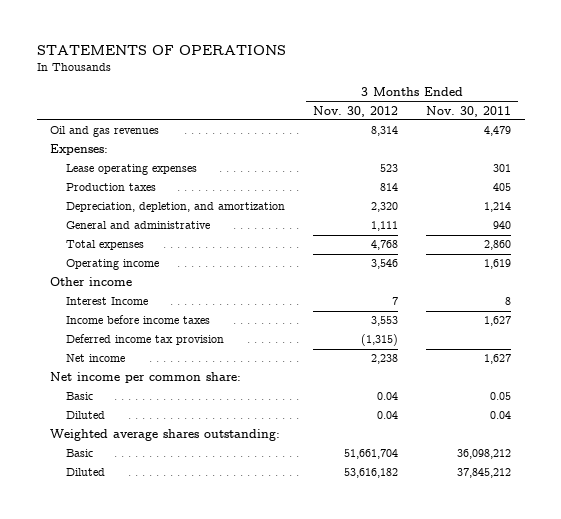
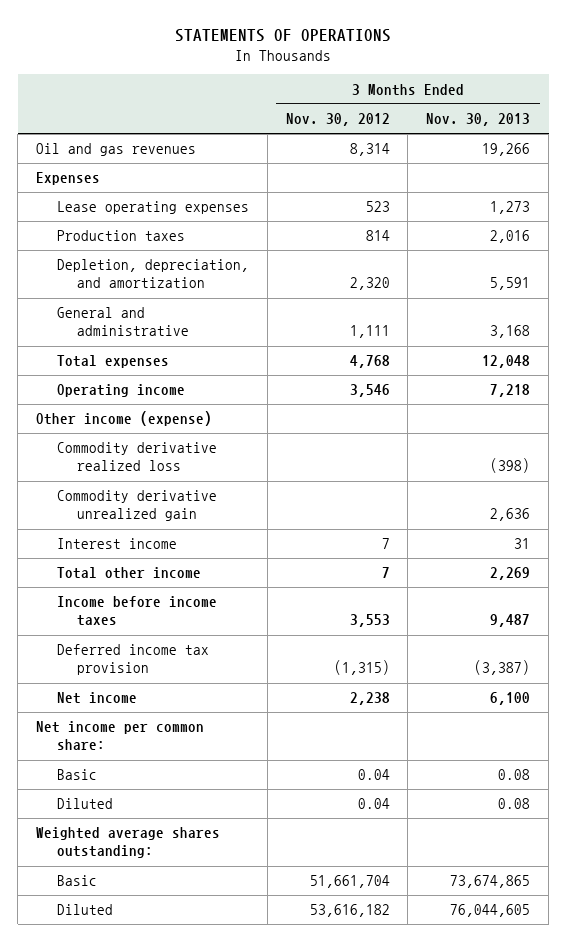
[425,105,511,117] Nov. 30, 2011 -> none
none -> [426,113,531,127] Nov. 30, 2013
[50,144,109,156] Expenses: -> [36,172,101,186] Expenses
[65,202,285,213] Depreciation, depletion, and amortization -> [56,259,249,289] Depletion, depreciation, and amortization
[50,277,133,287] Other income -> [36,411,213,427] Other income (expense)
none -> [56,442,217,472] Commodity derivative realized loss
none -> [56,490,217,522] Commodity derivative unrealized gain
[65,297,148,306] Interest Income -> [56,538,177,550] Interest income
none -> [56,567,201,580] Total other income

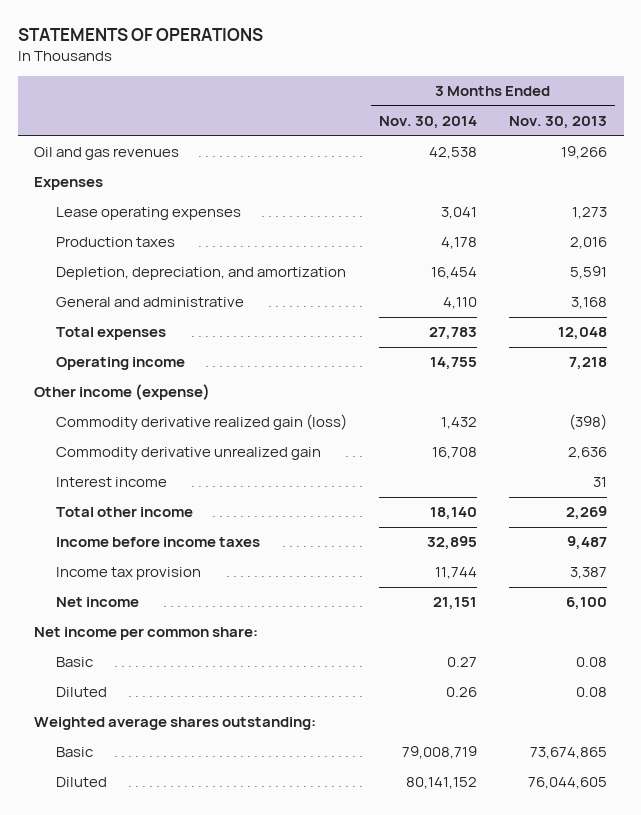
[285,113,390,127] Nov. 30, 2012 -> none
none -> [379,116,478,130] Nov. 30, 2014
[56,442,217,472] Commodity derivative realized loss -> [56,414,348,431] Commodity derivative realized gain (loss)
[56,644,209,676] Deferred income tax provision -> [56,567,202,581] Income tax provision
[474,660,531,676] (3,387) -> [570,567,608,580] 3,387

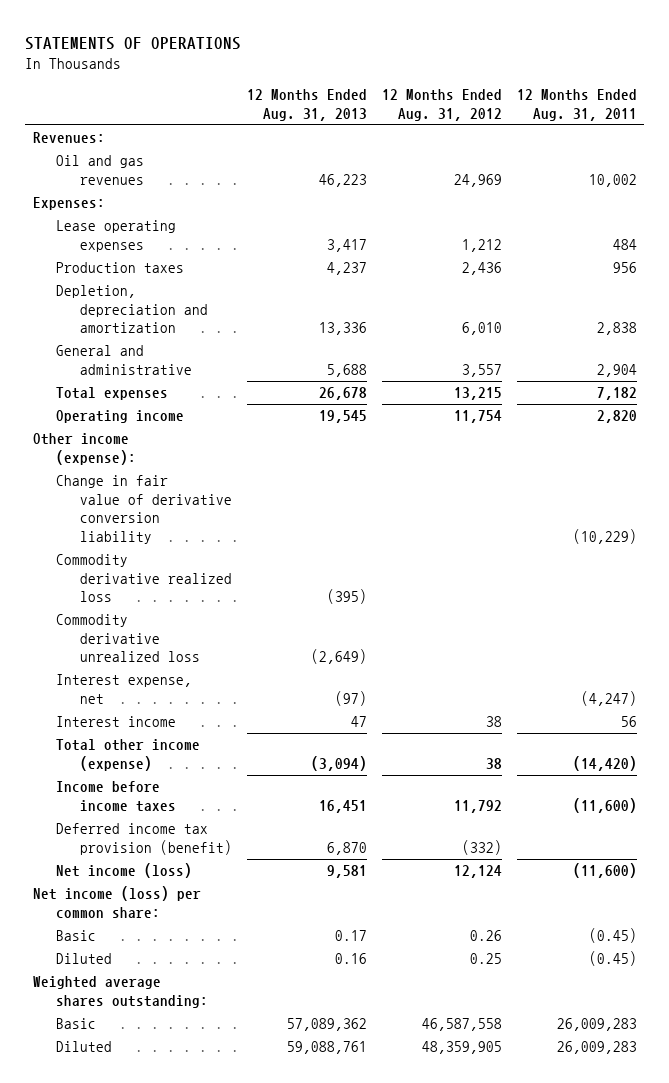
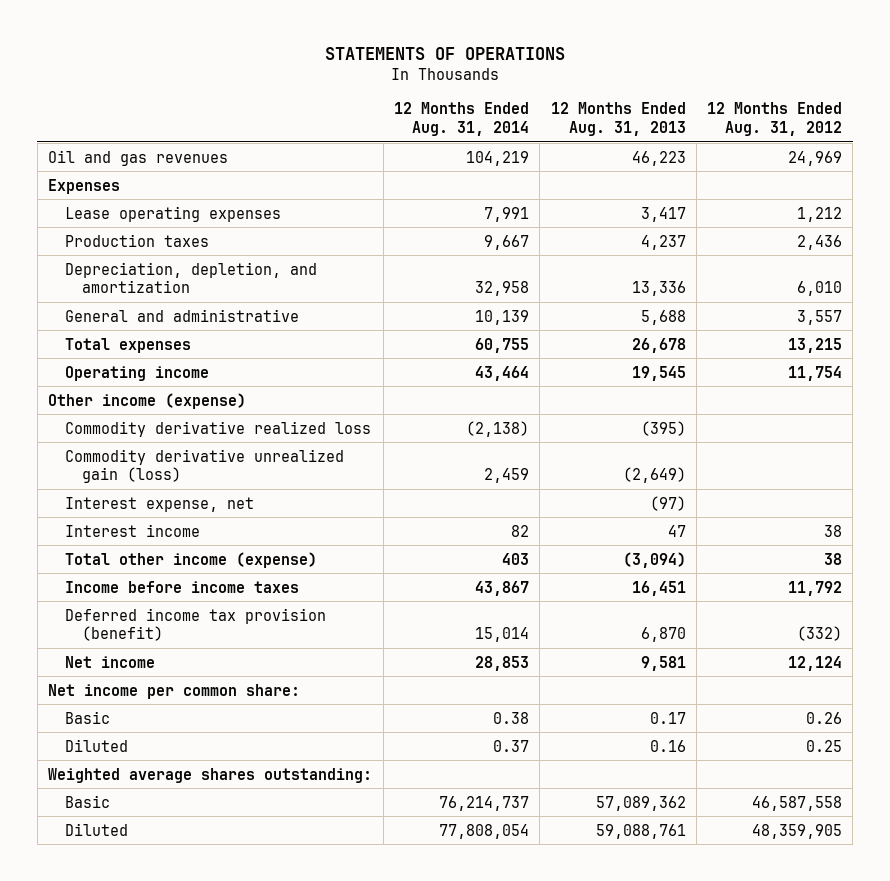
[516,89,637,121] 12 Months Ended Aug. 31, 2011 -> none
none -> [393,102,529,137] 12 Months Ended Aug. 31, 2014
[32,132,105,144] Revenues: -> none
[32,197,105,211] Expenses: -> [48,178,121,194] Expenses
[56,285,208,334] Depletion, depreciation and amortization -> [65,261,318,294] Depreciation, depletion, and amortization
[56,475,232,544] Change in fair value of derivative conversion liability -> none
[32,433,137,465] Other income (expense): -> [48,392,247,409] Other income (expense)
[56,614,200,663] Commodity derivative unrealized loss -> [65,448,345,484] Commodity derivative unrealized gain (loss)
[56,863,193,879] Net income (loss) -> [65,655,156,668] Net income
[32,886,201,918] Net income (loss) per common share: -> [48,683,301,699] Net income per common share:

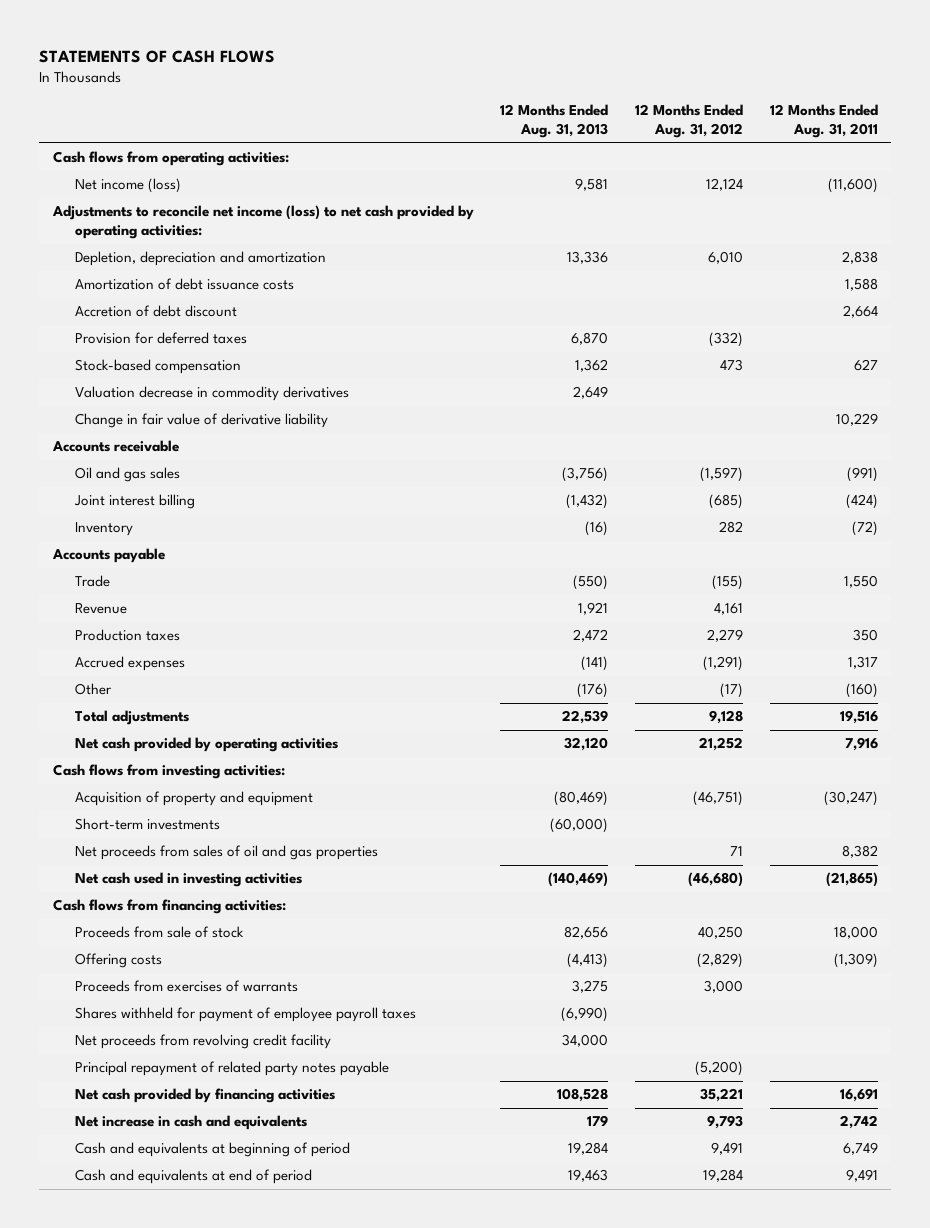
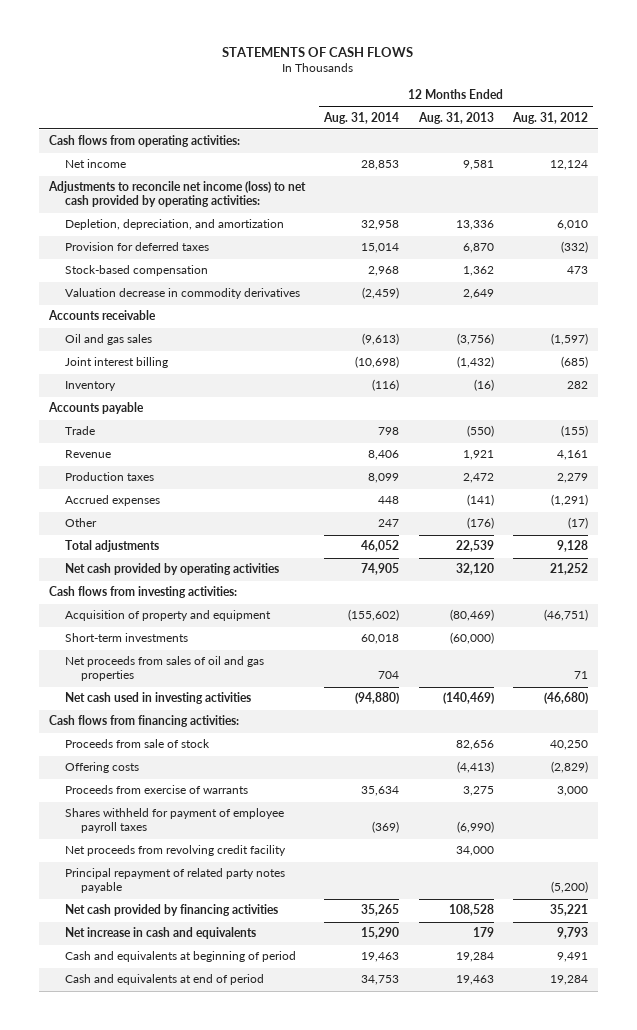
[769,104,878,139] 12 Months Ended Aug. 31, 2011 -> none
none -> [323,111,400,124] Aug. 31, 2014
[75,178,182,194] Net income (loss) -> [65,159,127,169] Net income
[75,278,295,291] Amortization of debt issuance costs -> none
[75,305,238,318] Accretion of debt discount -> none
[75,251,327,267] Depletion, depreciation and amortization -> [65,219,285,231] Depletion, depreciation, and amortization
[75,413,329,429] Change in fair value of derivative liability -> none
[75,980,299,993] Proceeds from exercises of warrants -> [65,785,249,795] Proceeds from exercise of warrants

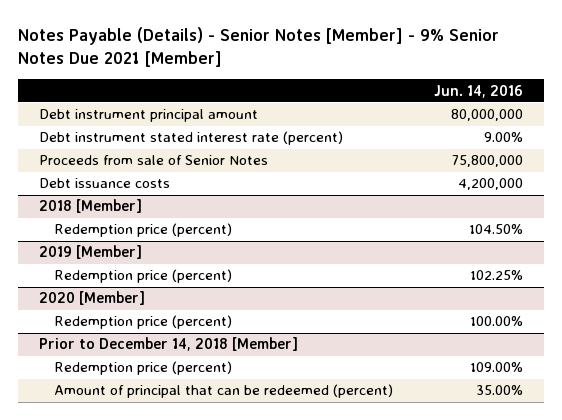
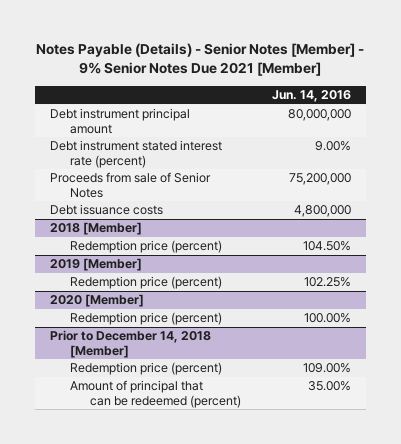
[452,155,524,168] 75,800,000 -> [288,173,351,186] 75,200,000
[458,178,524,191] 4,200,000 -> [293,205,351,218] 4,800,000

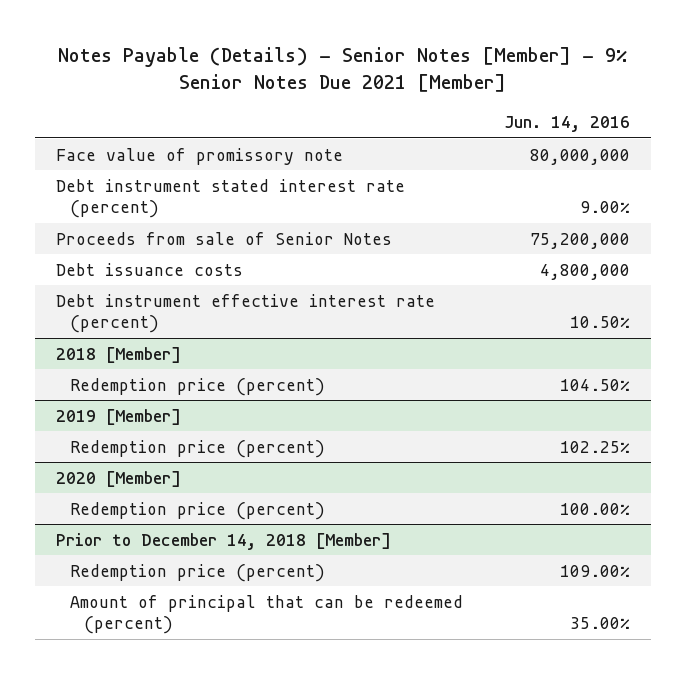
[50,108,191,134] Debt instrument principal amount -> [55,147,343,165] Face value of promissory note
none -> [55,293,435,334] Debt instrument effective interest rate (percent)

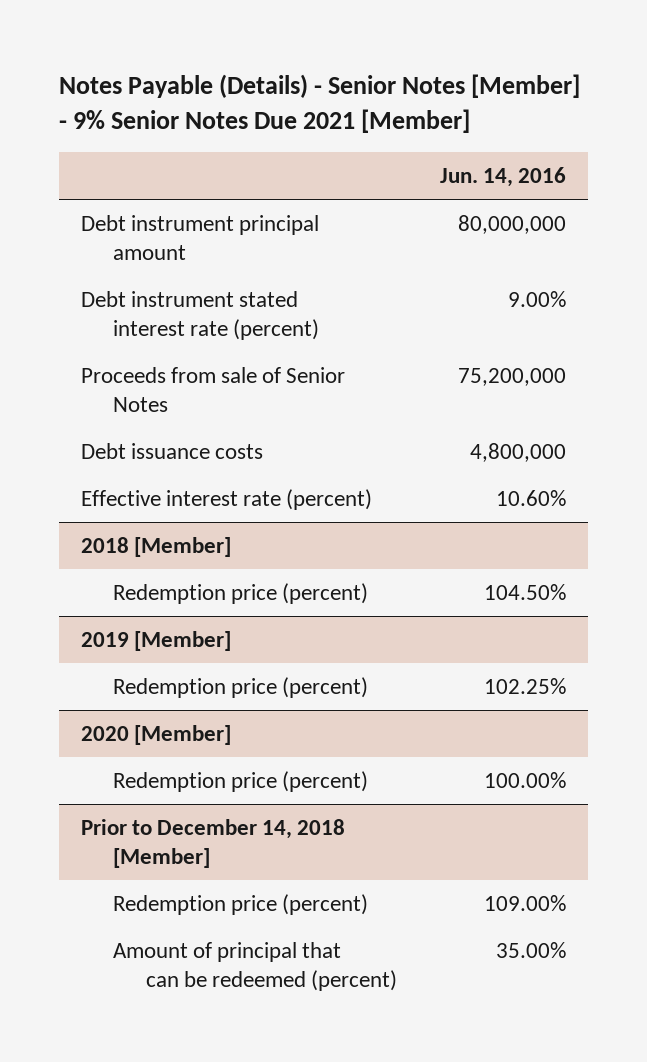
[55,147,343,165] Face value of promissory note -> [80,214,319,260] Debt instrument principal amount
[55,293,435,334] Debt instrument effective interest rate (percent) -> [80,488,372,510] Effective interest rate (percent)
[570,316,631,329] 10.50% -> [496,489,567,506] 10.60%

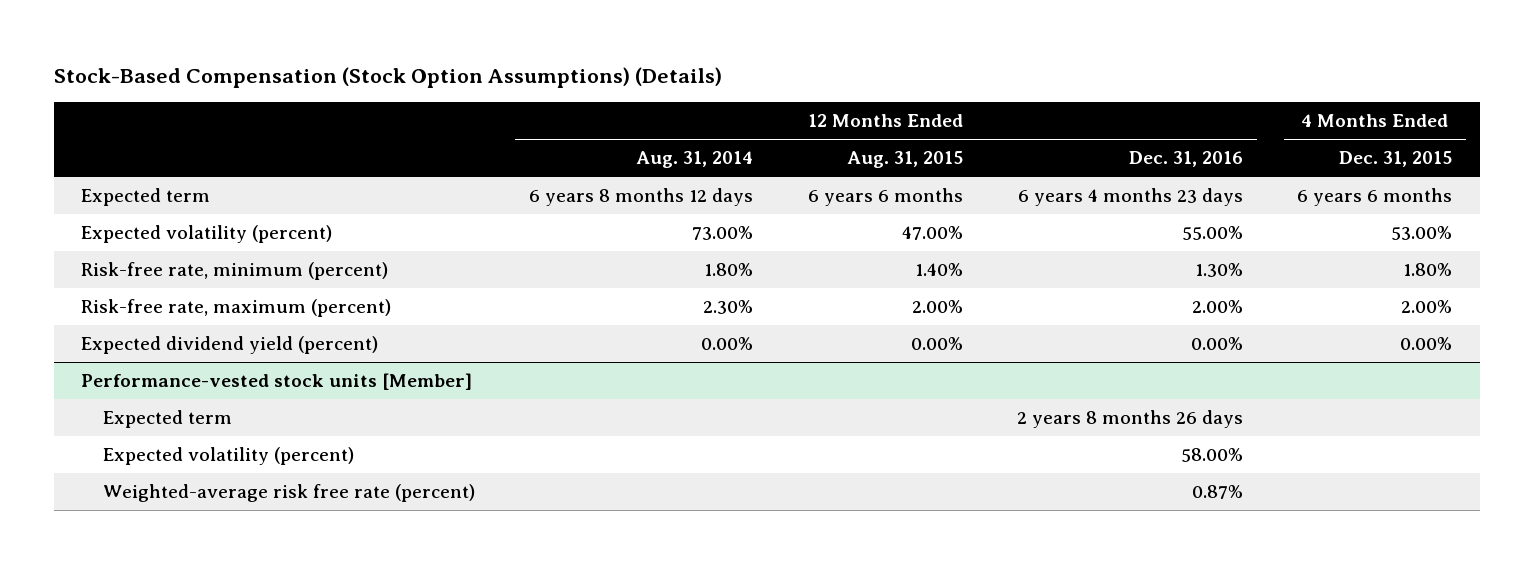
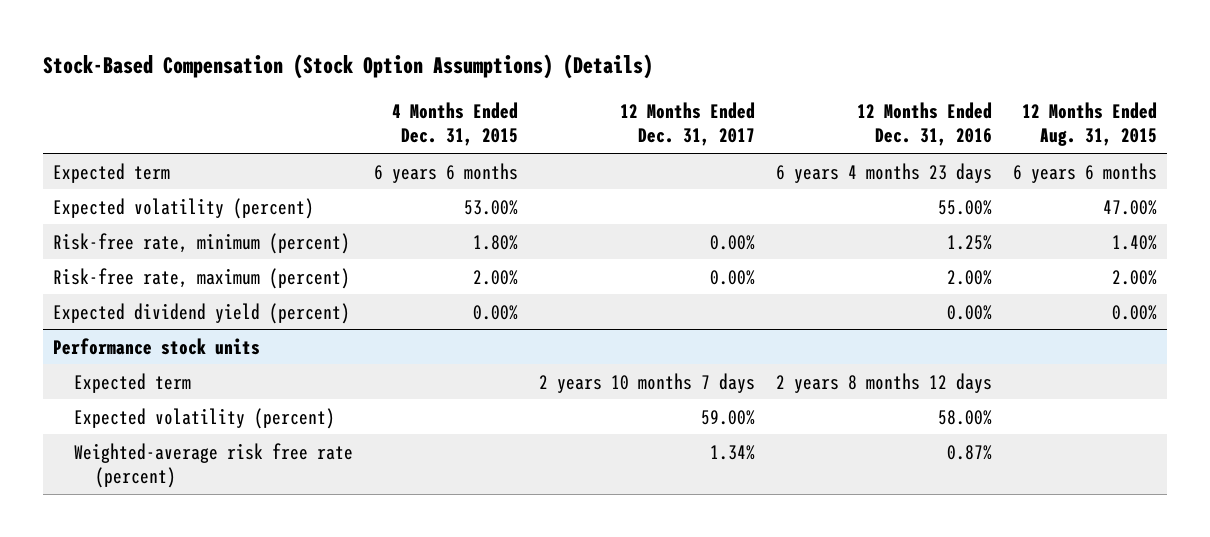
[636,151,754,169] Aug. 31, 2014 -> none
none -> [619,101,755,147] 12 Months Ended Dec. 31, 2017
[1195,263,1244,278] 1.30% -> [946,234,992,250] 1.25%
[81,373,473,391] Performance-vested stock units [Member] -> [53,337,261,355] Performance stock units
[1017,410,1244,429] 2 years 8 months 26 days -> [775,372,992,393] 2 years 8 months 12 days

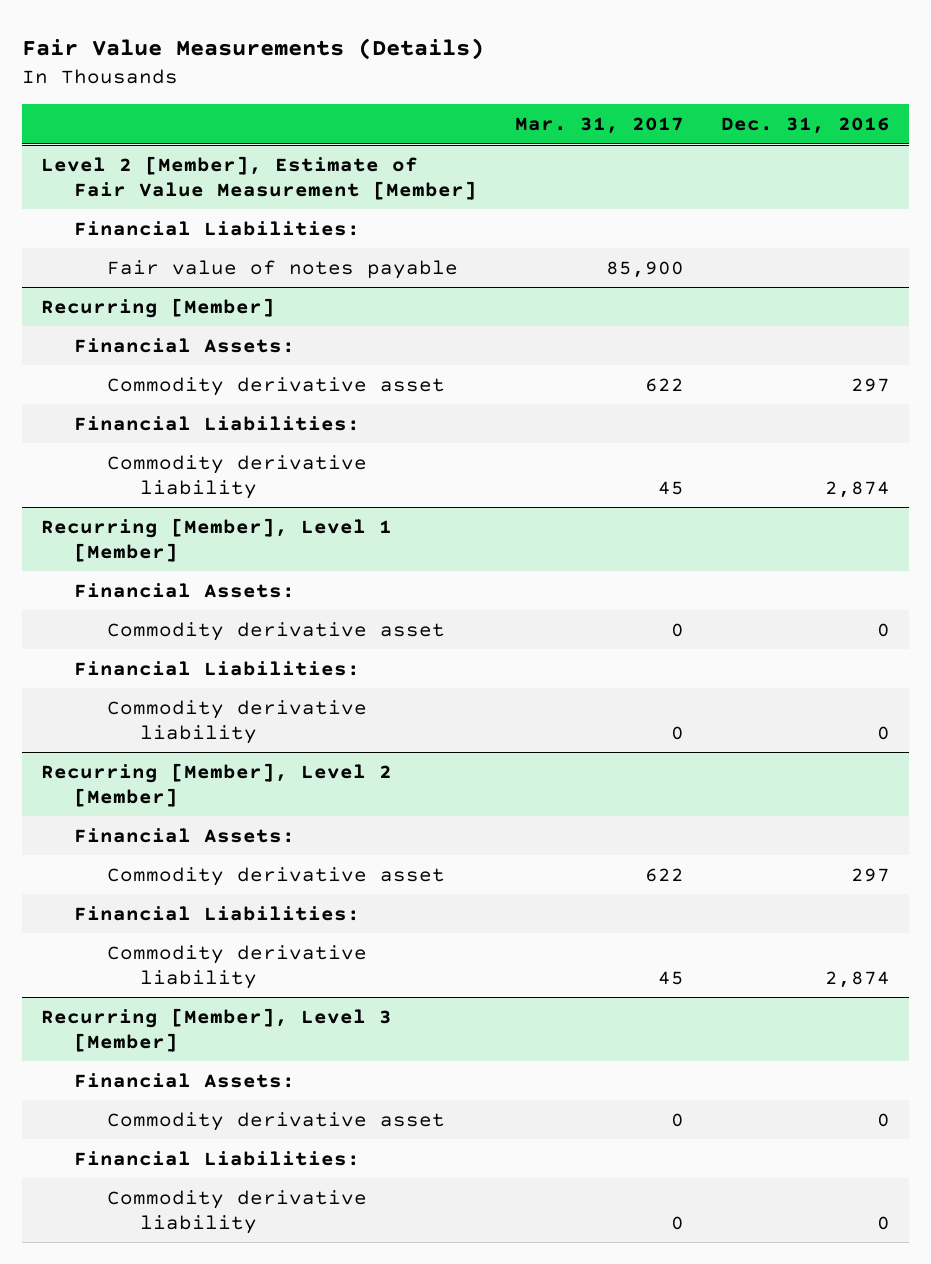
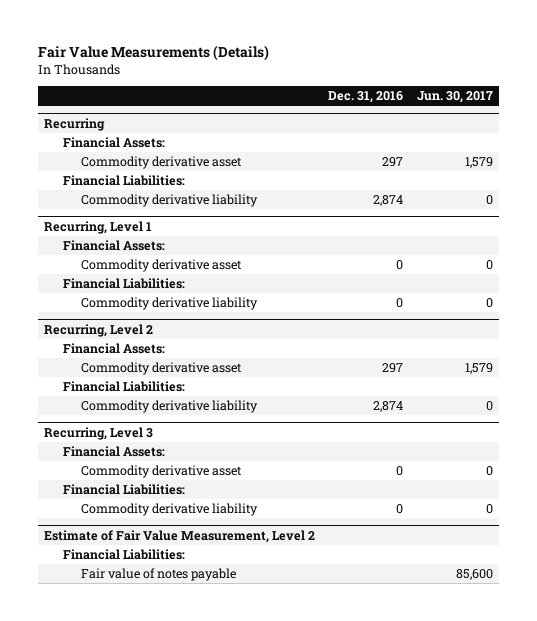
[514,117,684,135] Mar. 31, 2017 -> none
none -> [416,91,493,104] Jun. 30, 2017
[41,155,477,200] Level 2 [Member], Estimate of Fair Value Measurement [Member] -> none
[73,220,360,236] Financial Liabilities: -> none
[106,259,458,279] Fair value of notes payable -> none
[41,297,276,318] Recurring [Member] -> [44,117,106,131] Recurring
[41,517,393,562] Recurring [Member], Level 1 [Member] -> [44,220,153,234] Recurring, Level 1
[41,762,393,807] Recurring [Member], Level 2 [Member] -> [44,323,154,337] Recurring, Level 2
[41,1007,393,1052] Recurring [Member], Level 3 [Member] -> [44,426,154,440] Recurring, Level 3
none -> [44,529,316,543] Estimate of Fair Value Measurement, Level 2
none -> [62,549,185,561] Financial Liabilities:
none -> [81,568,237,582] Fair value of notes payable

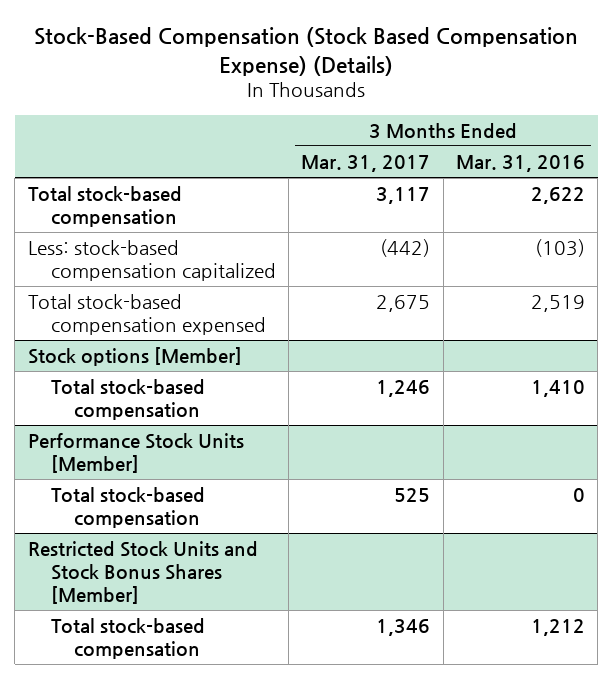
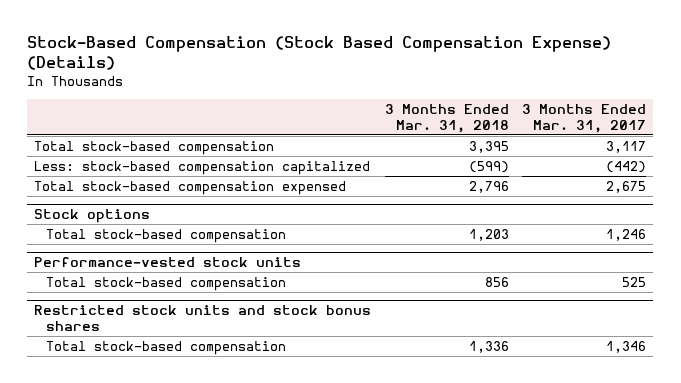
[455,154,585,172] Mar. 31, 2016 -> none
none -> [384,103,509,133] 3 Months Ended Mar. 31, 2018
[27,347,242,367] Stock options [Member] -> [34,208,151,223] Stock options
[27,433,244,473] Performance Stock Units [Member] -> [34,256,302,267] Performance-vested stock units
[27,541,258,604] Restricted Stock Units and Stock Bonus Shares [Member] -> [34,304,372,331] Restricted stock units and stock bonus shares

